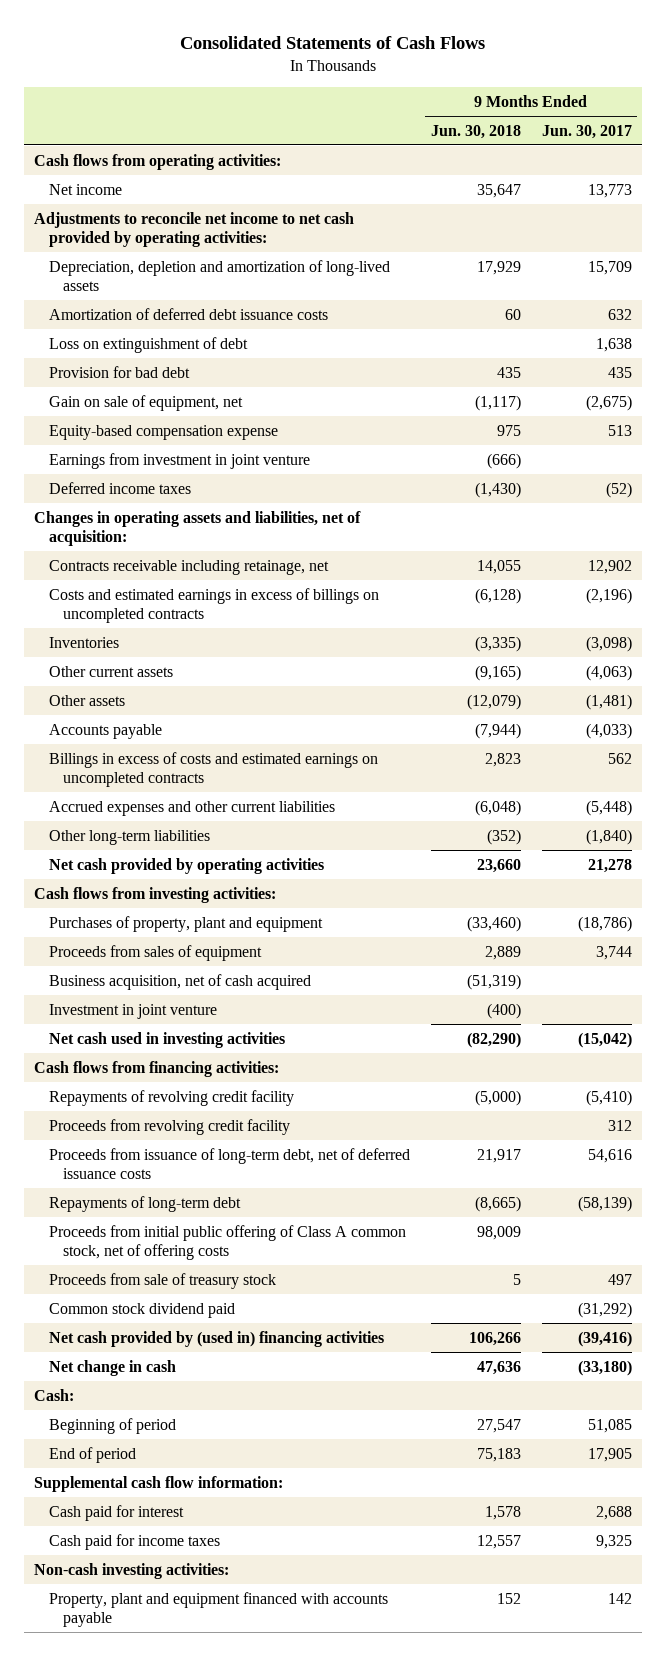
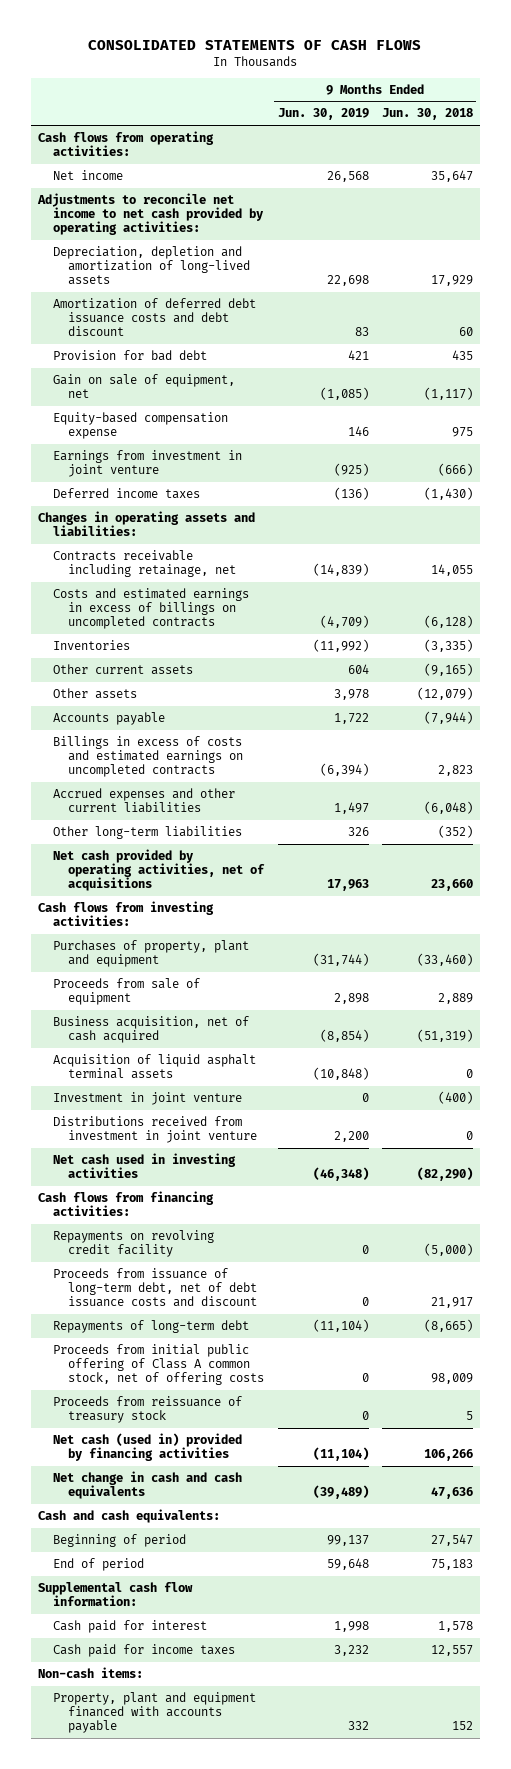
[180,35,486,49] Consolidated Statements of Cash Flows -> [88,39,422,50] CONSOLIDATED STATEMENTS OF CASH FLOWS
[541,124,632,139] Jun. 30, 2017 -> none
none -> [277,108,369,121] Jun. 30, 2019
[48,336,248,353] Loss on extinguishment of debt -> none
[48,307,328,320] Amortization of deferred debt issuance costs -> [52,298,256,337] Amortization of deferred debt issuance costs and debt discount
[34,510,362,546] Changes in operating assets and liabilities, net of acquisition: -> [37,511,255,537] Changes in operating assets and liabilities:
[48,857,324,874] Net cash provided by operating activities -> [52,849,266,892] Net cash provided by operating activities, net of acquisitions
[48,944,262,961] Proceeds from sales of equipment -> [52,978,200,1006] Proceeds from sale of equipment
none -> [52,1054,256,1080] Acquisition of liquid asphalt terminal assets
none -> [52,1116,258,1144] Distributions received from investment in joint venture
[48,1118,290,1135] Proceeds from revolving credit facility -> none
[48,1089,294,1106] Repayments of revolving credit facility -> [52,1230,214,1258] Repayments on revolving credit facility
[48,1147,410,1179] Proceeds from issuance of long-term debt, net of deferred issuance costs -> [52,1268,258,1308] Proceeds from issuance of long-term debt, net of debt issuance costs and discount
[48,1302,235,1318] Common stock dividend paid -> none
[48,1272,276,1289] Proceeds from sale of treasury stock -> [52,1396,242,1424] Proceeds from reissuance of treasury stock
[48,1330,384,1347] Net cash provided by (used in) financing activities -> [52,1433,242,1462] Net cash (used in) provided by financing activities
[48,1359,176,1376] Net change in cash -> [52,1471,242,1500] Net change in cash and cash equivalents
[34,1388,75,1401] Cash: -> [37,1509,220,1524] Cash and cash equivalents:
[34,1562,230,1579] Non-cash investing activities: -> [37,1667,143,1679] Non-cash items:

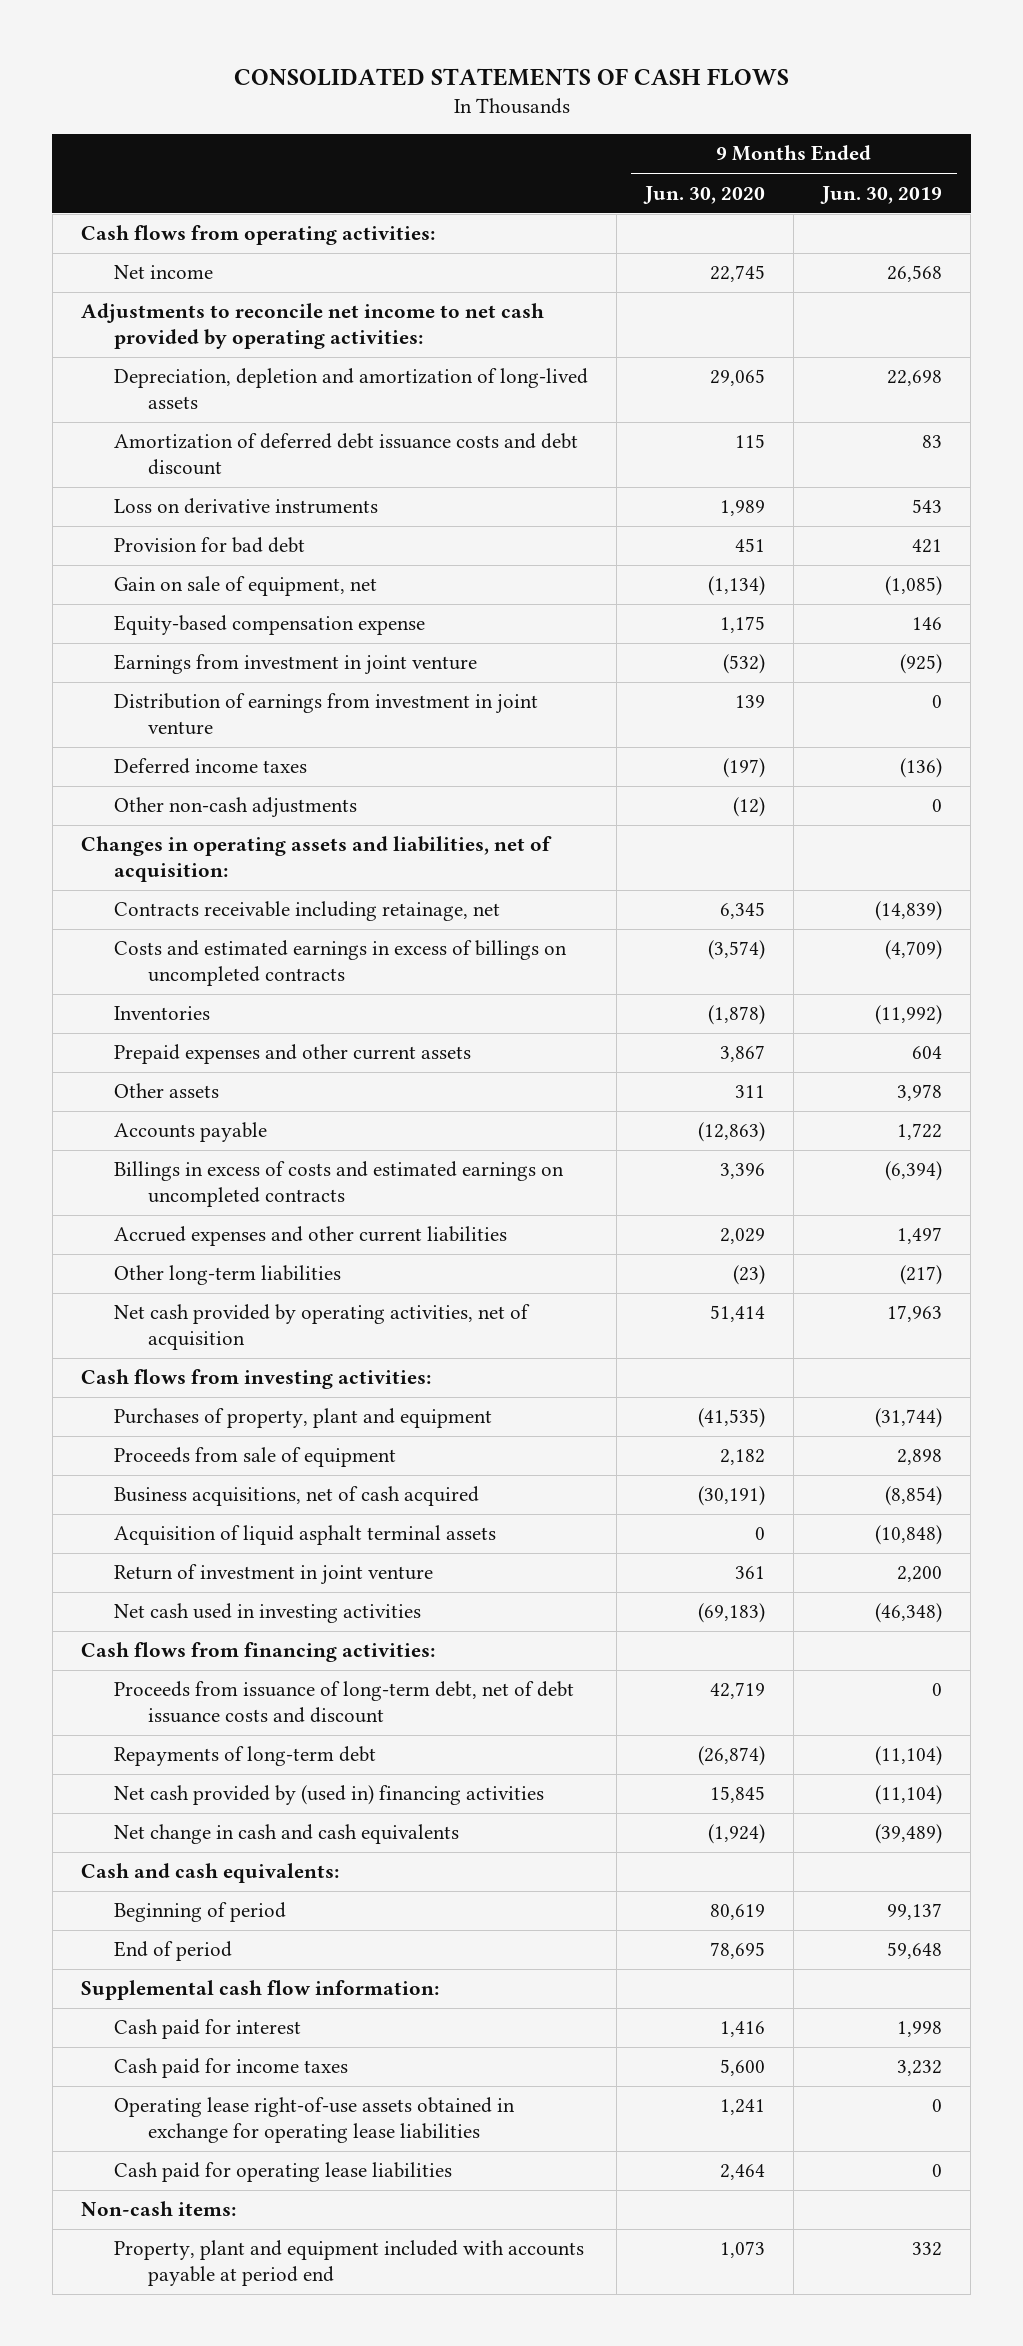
[382,108,474,121] Jun. 30, 2018 -> none
none -> [643,185,766,204] Jun. 30, 2020
none -> [114,498,379,515] Loss on derivative instruments
none -> [114,693,539,736] Distribution of earnings from investment in joint venture
none -> [114,797,358,818] Other non-cash adjustments
[37,511,255,537] Changes in operating assets and liabilities: -> [80,836,552,883] Changes in operating assets and liabilities, net of acquisition:
[52,664,193,676] Other current assets -> [114,1044,472,1065] Prepaid expenses and other current assets
[347,827,369,837] 326 -> [900,1265,943,1286] (217)
[52,849,266,892] Net cash provided by operating activities, net of acquisitions -> [114,1304,531,1351] Net cash provided by operating activities, net of acquisition
[52,1016,249,1044] Business acquisition, net of cash acquired -> [114,1486,480,1507] Business acquisitions, net of cash acquired
[52,1092,242,1106] Investment in joint venture -> none
[52,1116,258,1144] Distributions received from investment in joint venture -> [114,1564,434,1585] Return of investment in joint venture
[52,1230,214,1258] Repayments on revolving credit facility -> none
[52,1344,265,1386] Proceeds from initial public offering of Class A common stock, net of offering costs -> none
[52,1396,242,1424] Proceeds from reissuance of treasury stock -> none
[52,1433,242,1462] Net cash (used in) provided by financing activities -> [114,1785,545,1806] Net cash provided by (used in) financing activities
none -> [114,2097,516,2144] Operating lease right-of-use assets obtained in exchange for operating lease liabilities
none -> [114,2162,453,2183] Cash paid for operating lease liabilities
[52,1692,256,1734] Property, plant and equipment financed with accounts payable -> [114,2240,585,2287] Property, plant and equipment included with accounts payable at period end

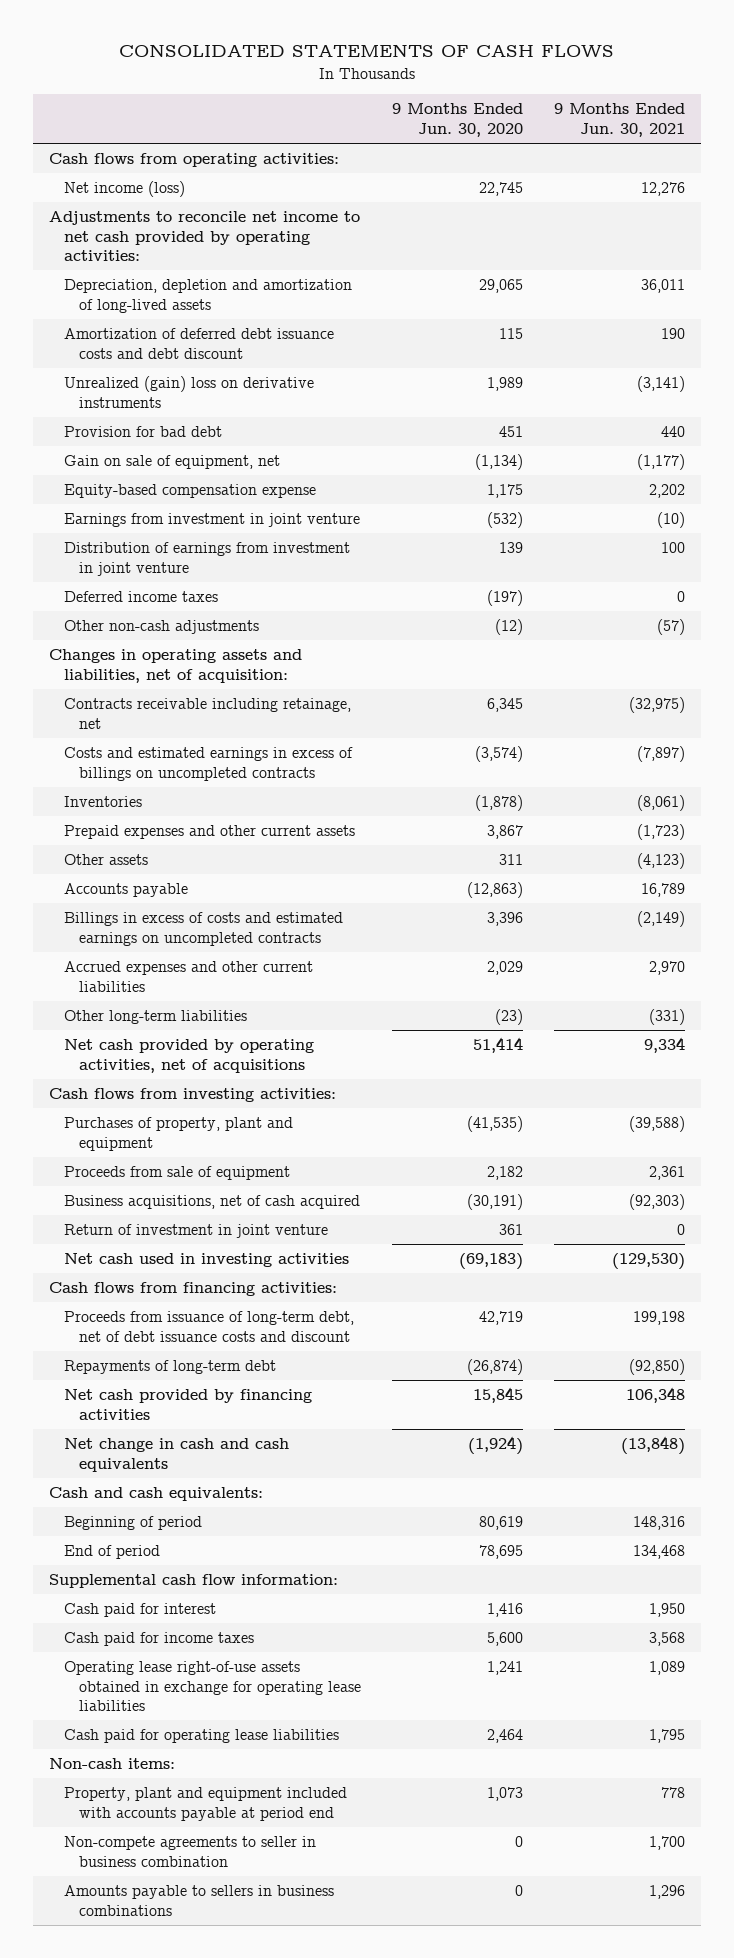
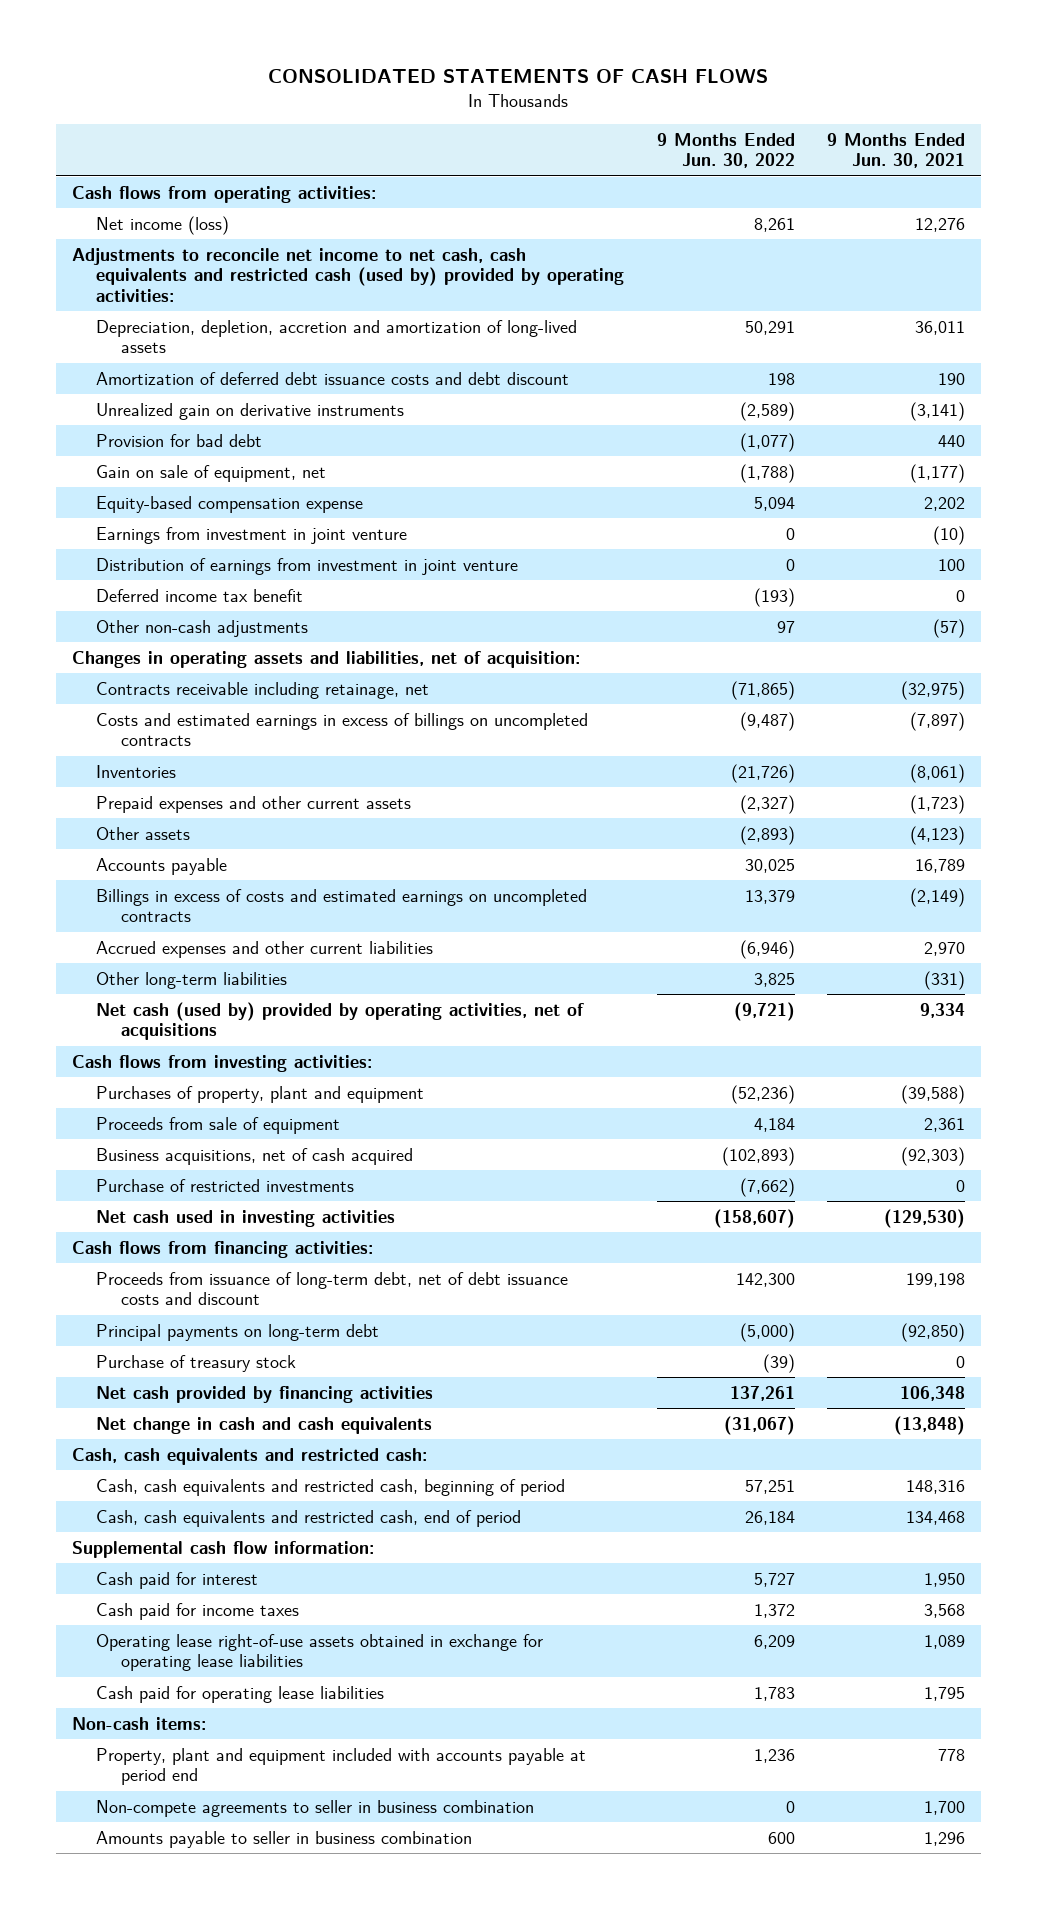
[391,103,523,137] 9 Months Ended Jun. 30, 2020 -> none
none -> [656,132,795,169] 9 Months Ended Jun. 30, 2022
[48,210,360,262] Adjustments to reconcile net income to net cash provided by operating activities: -> [72,247,625,302] Adjustments to reconcile net income to net cash, cash equivalents and restricted cash (used by) provided by operating activities:
[63,278,352,313] Depreciation, depletion and amortization of long-lived assets -> [96,319,578,354] Depreciation, depletion, accretion and amortization of long-lived assets
[63,375,314,408] Unrealized (gain) loss on derivative instruments -> [96,402,405,420] Unrealized gain on derivative instruments
[63,590,218,602] Deferred income taxes -> [96,588,304,602] Deferred income tax benefit
[63,1038,314,1073] Net cash provided by operating activities, net of acquisitions -> [96,1001,585,1041] Net cash (used by) provided by operating activities, net of acquisitions
[63,1223,328,1238] Return of investment in joint venture -> none
none -> [96,1178,355,1192] Purchase of restricted investments
[63,1359,276,1374] Repayments of long-term debt -> [96,1323,380,1341] Principal payments on long-term debt
none -> [96,1354,297,1372] Purchase of treasury stock
[48,1486,263,1501] Cash and cash equivalents: -> [72,1447,428,1465] Cash, cash equivalents and restricted cash:
[63,1515,202,1530] Beginning of period -> [96,1478,566,1496] Cash, cash equivalents and restricted cash, beginning of period
[63,1544,160,1559] End of period -> [96,1509,522,1527] Cash, cash equivalents and restricted cash, end of period
[63,1884,334,1916] Amounts payable to sellers in business combinations -> [96,1830,473,1848] Amounts payable to seller in business combination

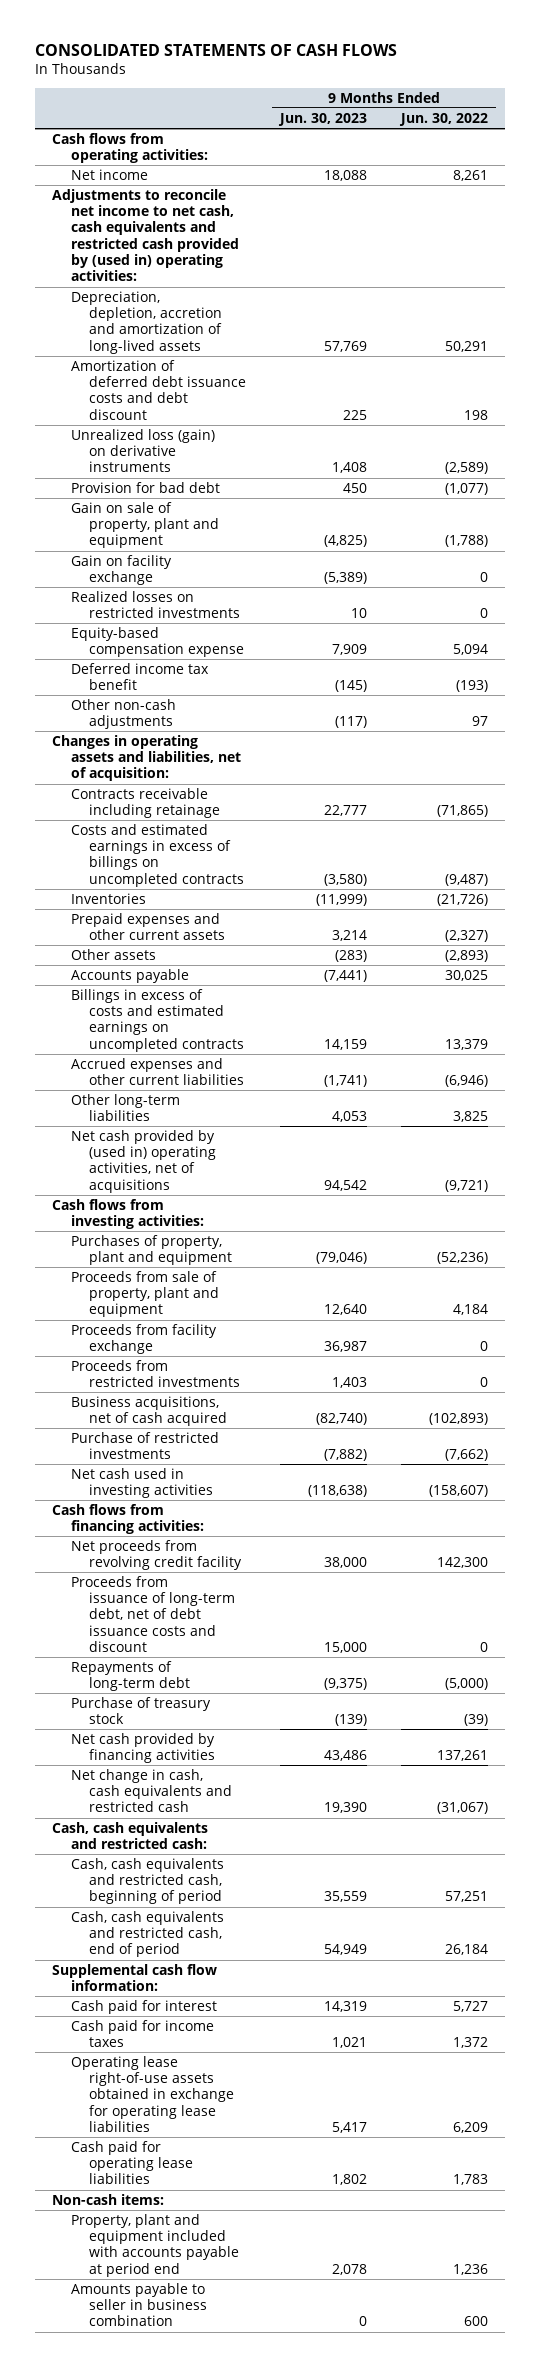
[826,132,965,169] 9 Months Ended Jun. 30, 2021 -> none
none -> [277,112,367,126] Jun. 30, 2023
[96,215,230,235] Net income (loss) -> [70,168,148,180] Net income
[72,247,625,302] Adjustments to reconcile net income to net cash, cash equivalents and restricted cash (used by) provided by operating activities: -> [52,188,239,282] Adjustments to reconcile net income to net cash, cash equivalents and restricted cash provided by (used in) operating activities:
[96,402,405,420] Unrealized gain on derivative instruments -> [70,428,215,473] Unrealized loss (gain) on derivative instruments
[96,464,327,482] Gain on sale of equipment, net -> [70,501,220,549] Gain on sale of property, plant and equipment
none -> [70,554,172,586] Gain on facility exchange
none -> [70,590,241,619] Realized losses on restricted investments
[96,526,408,544] Earnings from investment in joint venture -> none
[96,557,519,575] Distribution of earnings from investment in joint venture -> none
[96,681,430,699] Contracts receivable including retainage, net -> [70,787,221,819] Contracts receivable including retainage
[96,1001,585,1041] Net cash (used by) provided by operating activities, net of acquisitions -> [70,1129,217,1193] Net cash provided by (used in) operating activities, net of acquisitions
[96,1116,341,1134] Proceeds from sale of equipment -> [70,1270,220,1318] Proceeds from sale of property, plant and equipment
none -> [70,1323,217,1355] Proceeds from facility exchange
none -> [70,1359,241,1388] Proceeds from restricted investments
none -> [70,1539,243,1571] Net proceeds from revolving credit facility
[735,1272,795,1287] 142,300 -> [479,1641,488,1652] 0
[96,1323,380,1341] Principal payments on long-term debt -> [70,1660,191,1692] Repayments of long-term debt
[96,1416,433,1434] Net change in cash and cash equivalents -> [70,1768,233,1813] Net change in cash, cash equivalents and restricted cash
[96,1799,535,1817] Non-compete agreements to seller in business combination -> none

